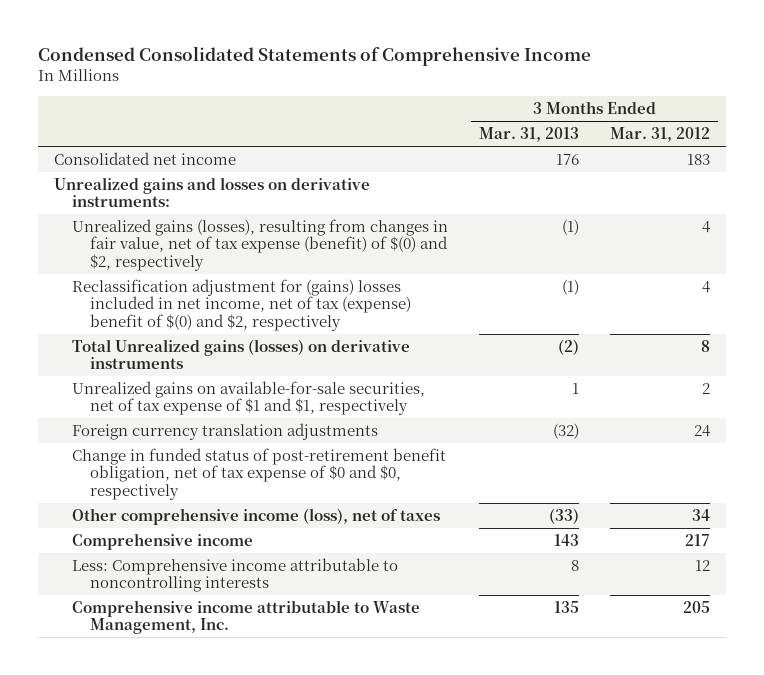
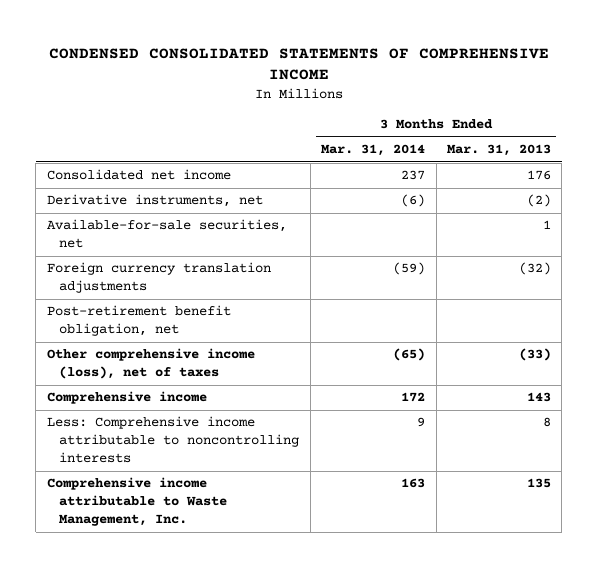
[38,46,592,67] Condensed Consolidated Statements of Comprehensive Income -> [48,47,549,81] CONDENSED CONSOLIDATED STATEMENTS OF COMPREHENSIVE INCOME
[610,127,711,143] Mar. 31, 2012 -> none
none -> [321,144,426,157] Mar. 31, 2014
[53,176,370,208] Unrealized gains and losses on derivative instruments: -> none
[71,218,449,271] Unrealized gains (losses), resulting from changes in fair value, net of tax expense (benefit) of $(0) and $2, respectively -> none
[71,278,412,331] Reclassification adjustment for (gains) losses included in net income, net of tax (expense) benefit of $(0) and $2, respectively -> none
[71,338,410,370] Total Unrealized gains (losses) on derivative instruments -> [46,194,263,208] Derivative instruments, net
[71,380,425,416] Unrealized gains on available-for-sale securities, net of tax expense of $1 and $1, respectively -> [46,219,287,249] Available-for-sale securities, net
[71,447,446,500] Change in funded status of post-retirement benefit obligation, net of tax expense of $0 and $0, respectively -> [46,305,231,337] Post-retirement benefit obligation, net

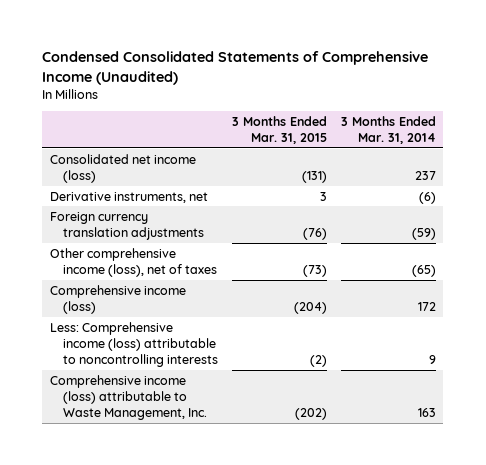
[48,47,549,81] CONDENSED CONSOLIDATED STATEMENTS OF COMPREHENSIVE INCOME -> [42,51,429,85] Condensed Consolidated Statements of Comprehensive Income (Unaudited)
[446,144,551,157] Mar. 31, 2013 -> none
none -> [232,115,328,145] 3 Months Ended Mar. 31, 2015
[46,169,231,181] Consolidated net income -> [49,153,196,183] Consolidated net income (loss)
[46,219,287,249] Available-for-sale securities, net -> none
[46,305,231,337] Post-retirement benefit obligation, net -> none
[46,391,207,405] Comprehensive income -> [49,284,186,314] Comprehensive income (loss)
[46,416,300,464] Less: Comprehensive income attributable to noncontrolling interests -> [49,321,218,368] Less: Comprehensive income (loss) attributable to noncontrolling interests
[46,477,228,527] Comprehensive income attributable to Waste Management, Inc. -> [49,374,207,421] Comprehensive income (loss) attributable to Waste Management, Inc.

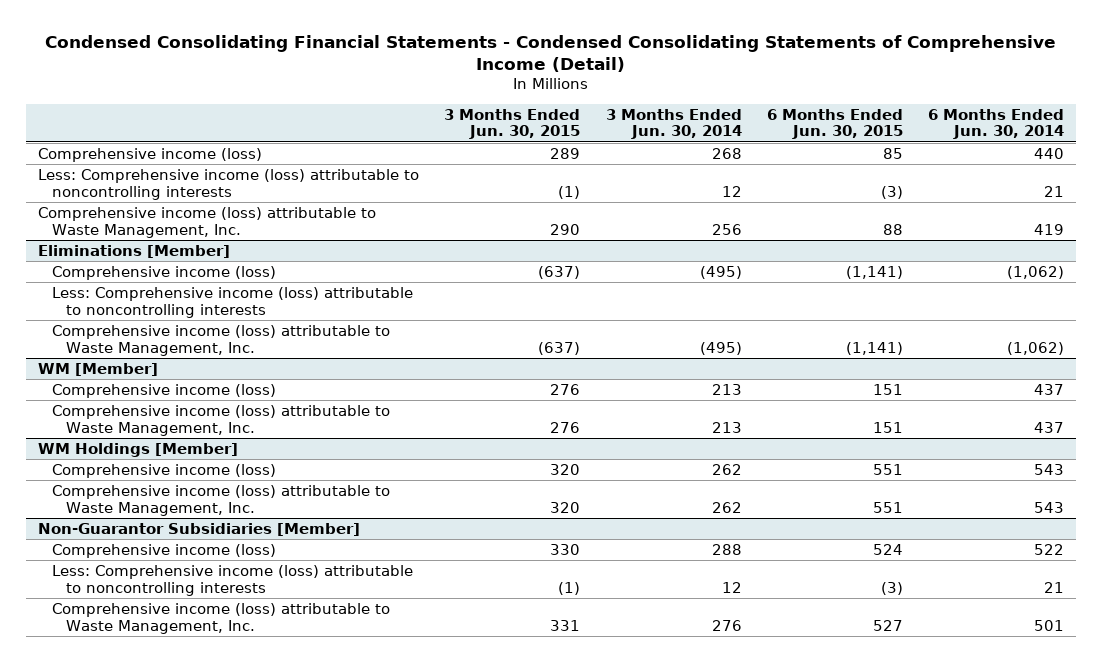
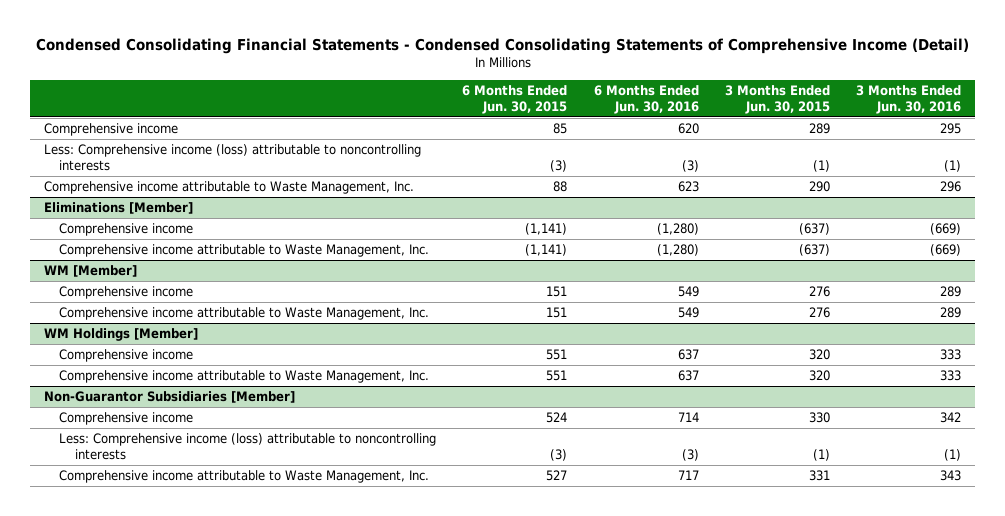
[605,108,742,140] 3 Months Ended Jun. 30, 2014 -> none
[927,108,1064,140] 6 Months Ended Jun. 30, 2014 -> none
none -> [593,85,699,114] 6 Months Ended Jun. 30, 2016
none -> [856,85,962,114] 3 Months Ended Jun. 30, 2016
[38,147,263,162] Comprehensive income (loss) -> [43,123,178,137] Comprehensive income
[38,206,377,238] Comprehensive income (loss) attributable to Waste Management, Inc. -> [43,181,414,195] Comprehensive income attributable to Waste Management, Inc.
[51,286,413,318] Less: Comprehensive income (loss) attributable to noncontrolling interests -> none
[51,265,276,280] Comprehensive income (loss) -> [59,223,194,237] Comprehensive income
[51,324,390,356] Comprehensive income (loss) attributable to Waste Management, Inc. -> [59,244,430,258] Comprehensive income attributable to Waste Management, Inc.
[51,383,276,398] Comprehensive income (loss) -> [59,286,194,300] Comprehensive income
[51,404,390,436] Comprehensive income (loss) attributable to Waste Management, Inc. -> [59,307,430,321] Comprehensive income attributable to Waste Management, Inc.
[51,463,276,478] Comprehensive income (loss) -> [59,349,194,363] Comprehensive income
[51,484,390,516] Comprehensive income (loss) attributable to Waste Management, Inc. -> [59,370,430,384] Comprehensive income attributable to Waste Management, Inc.
[51,543,276,558] Comprehensive income (loss) -> [59,412,194,426] Comprehensive income
[51,602,390,634] Comprehensive income (loss) attributable to Waste Management, Inc. -> [59,470,430,484] Comprehensive income attributable to Waste Management, Inc.

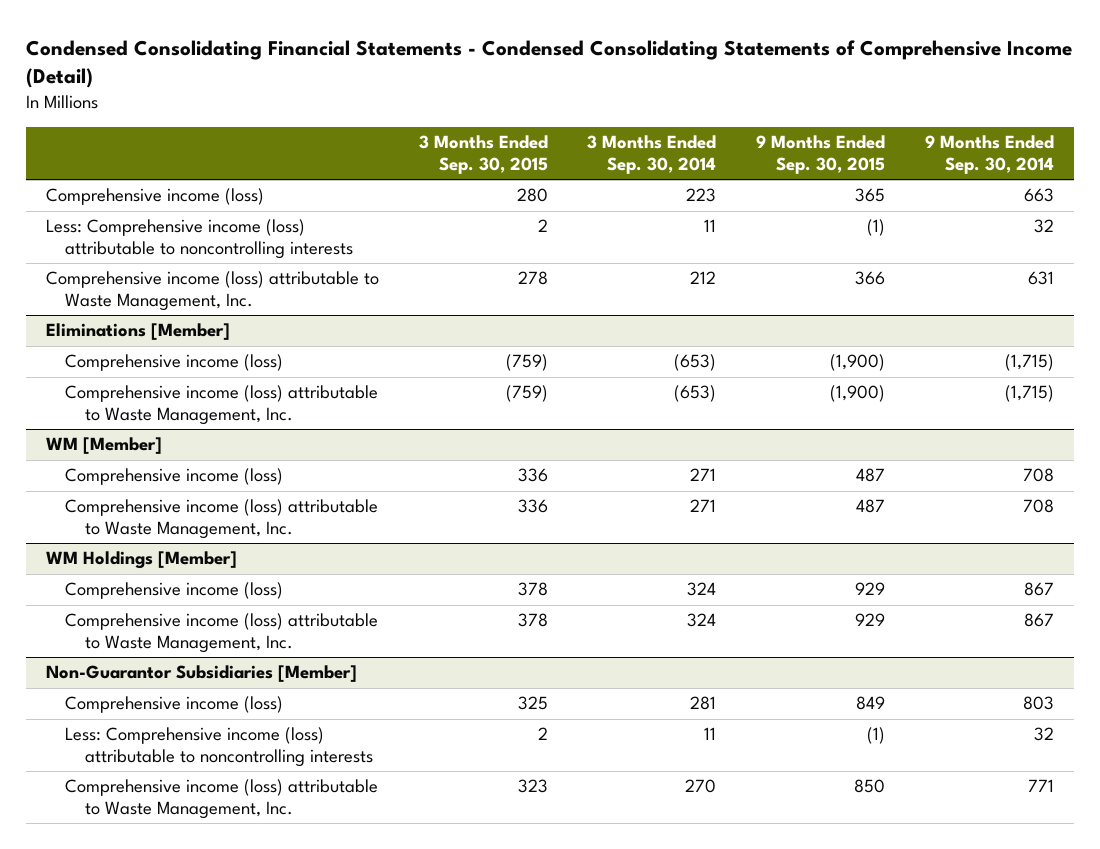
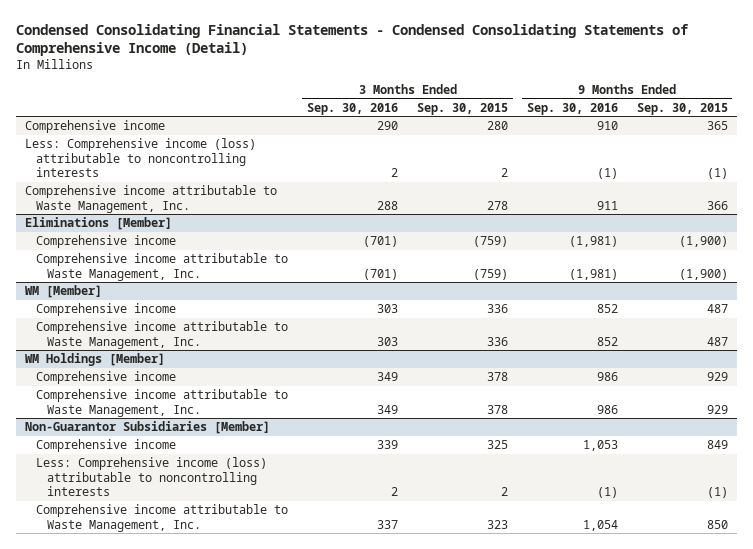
[587,135,717,174] 3 Months Ended Sep. 30, 2014 -> none
[924,135,1054,174] 9 Months Ended Sep. 30, 2014 -> none
none -> [307,102,399,115] Sep. 30, 2016
none -> [526,102,618,115] Sep. 30, 2016
[46,188,265,206] Comprehensive income (loss) -> [25,120,166,134] Comprehensive income
[46,271,380,312] Comprehensive income (loss) attributable to Waste Management, Inc. -> [25,185,278,213] Comprehensive income attributable to Waste Management, Inc.
[65,354,284,372] Comprehensive income (loss) -> [36,235,177,249] Comprehensive income
[65,385,379,426] Comprehensive income (loss) attributable to Waste Management, Inc. -> [36,253,289,281] Comprehensive income attributable to Waste Management, Inc.
[65,468,284,486] Comprehensive income (loss) -> [36,303,177,317] Comprehensive income
[65,499,379,540] Comprehensive income (loss) attributable to Waste Management, Inc. -> [36,321,289,349] Comprehensive income attributable to Waste Management, Inc.
[65,582,284,600] Comprehensive income (loss) -> [36,371,177,385] Comprehensive income
[65,613,379,654] Comprehensive income (loss) attributable to Waste Management, Inc. -> [36,389,289,417] Comprehensive income attributable to Waste Management, Inc.
[65,696,284,714] Comprehensive income (loss) -> [36,439,177,453] Comprehensive income
[65,779,379,820] Comprehensive income (loss) attributable to Waste Management, Inc. -> [36,504,289,532] Comprehensive income attributable to Waste Management, Inc.

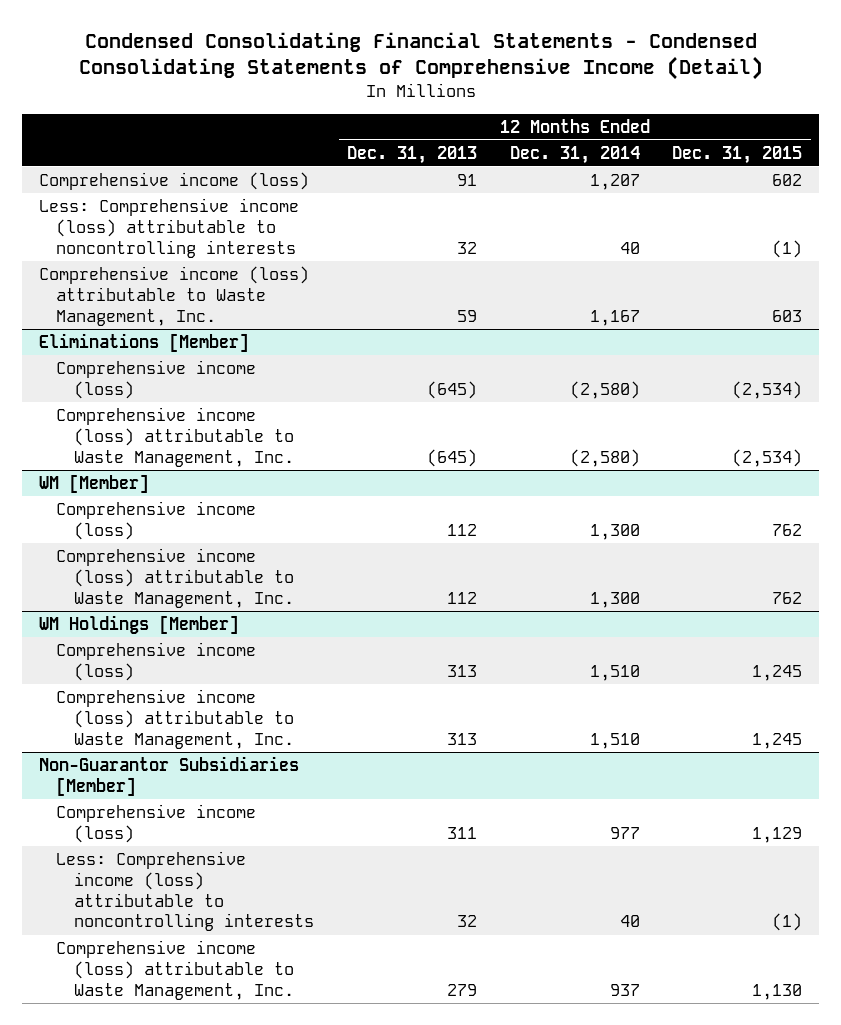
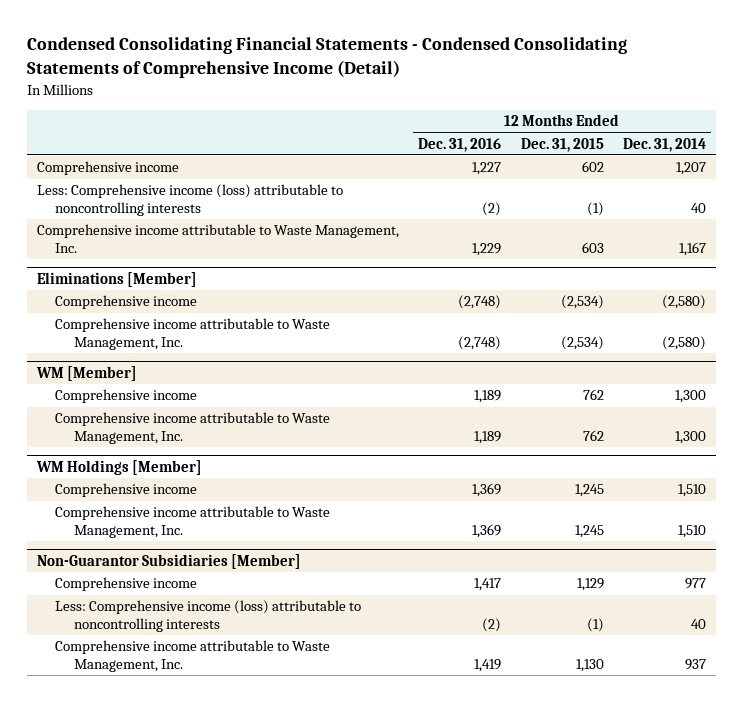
[346,145,477,164] Dec. 31, 2013 -> none
none -> [418,137,502,152] Dec. 31, 2016
[38,171,309,190] Comprehensive income (loss) -> [36,161,179,176] Comprehensive income
[38,265,309,326] Comprehensive income (loss) attributable to Waste Management, Inc. -> [36,224,399,253] Comprehensive income attributable to Waste Management, Inc.
[56,359,257,399] Comprehensive income (loss) -> [55,295,198,310] Comprehensive income
[56,406,294,467] Comprehensive income (loss) attributable to Waste Management, Inc. -> [55,318,331,350] Comprehensive income attributable to Waste Management, Inc.
[56,500,257,540] Comprehensive income (loss) -> [55,389,198,404] Comprehensive income
[56,547,294,608] Comprehensive income (loss) attributable to Waste Management, Inc. -> [55,412,331,444] Comprehensive income attributable to Waste Management, Inc.
[56,641,257,681] Comprehensive income (loss) -> [55,483,198,498] Comprehensive income
[56,688,294,749] Comprehensive income (loss) attributable to Waste Management, Inc. -> [55,506,331,538] Comprehensive income attributable to Waste Management, Inc.
[56,803,257,843] Comprehensive income (loss) -> [55,577,198,592] Comprehensive income
[56,939,294,1000] Comprehensive income (loss) attributable to Waste Management, Inc. -> [55,640,331,672] Comprehensive income attributable to Waste Management, Inc.

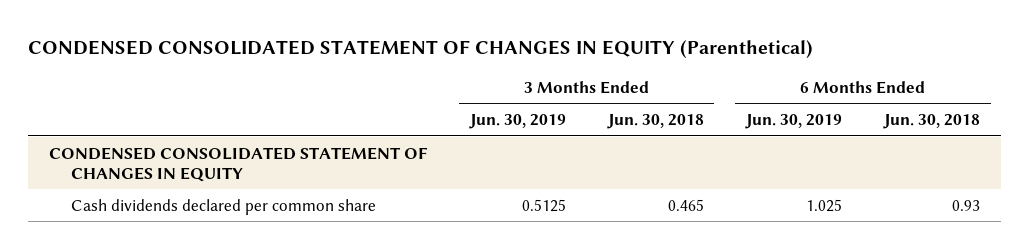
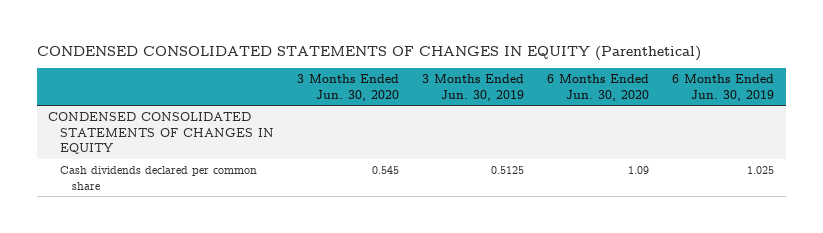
[28,40,814,59] CONDENSED CONSOLIDATED STATEMENT OF CHANGES IN EQUITY (Parenthetical) -> [36,45,701,61] CONDENSED CONSOLIDATED STATEMENTS OF CHANGES IN EQUITY (Parenthetical)
[606,114,704,130] Jun. 30, 2018 -> none
[882,114,980,130] Jun. 30, 2018 -> none
none -> [297,73,400,101] 3 Months Ended Jun. 30, 2020
none -> [547,73,650,101] 6 Months Ended Jun. 30, 2020
[49,146,429,182] CONDENSED CONSOLIDATED STATEMENT OF CHANGES IN EQUITY -> [48,112,275,155] CONDENSED CONSOLIDATED STATEMENTS OF CHANGES IN EQUITY

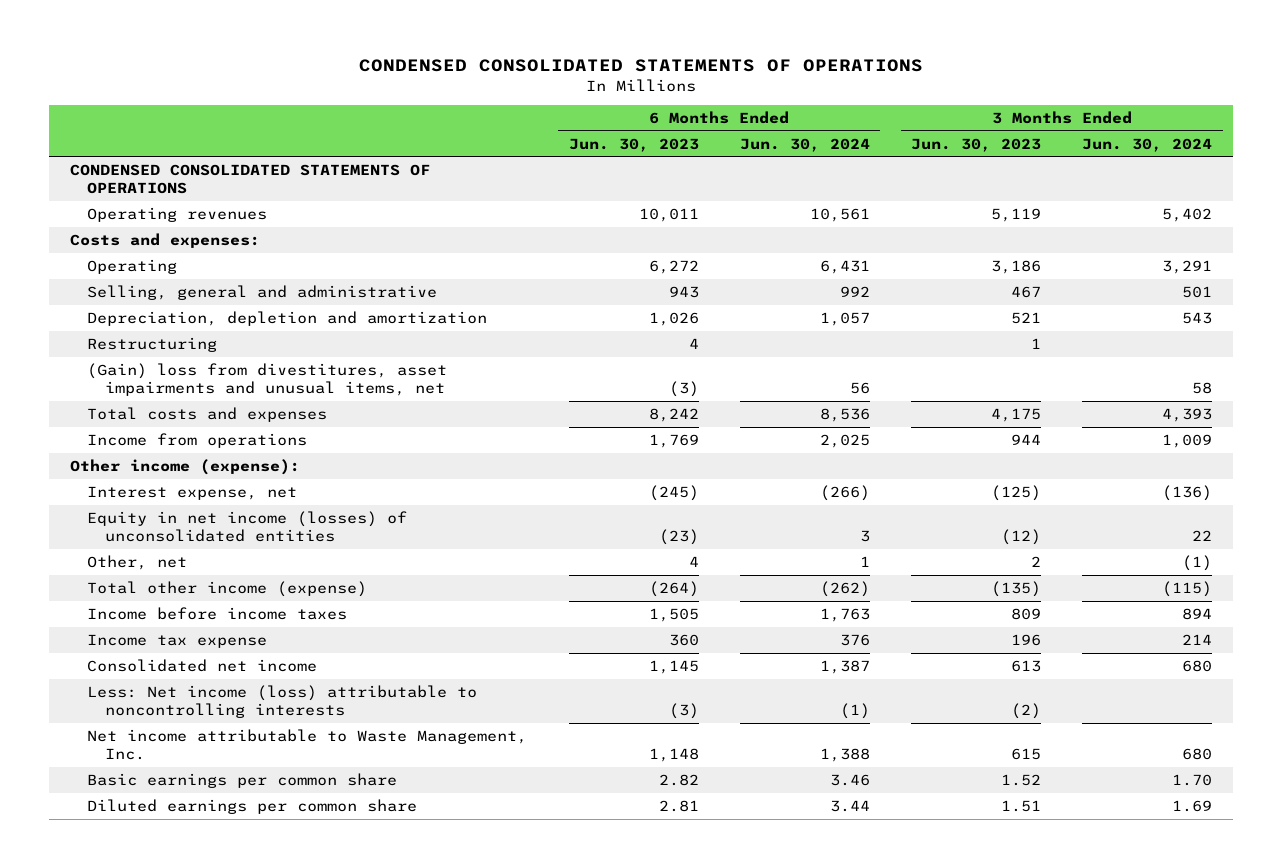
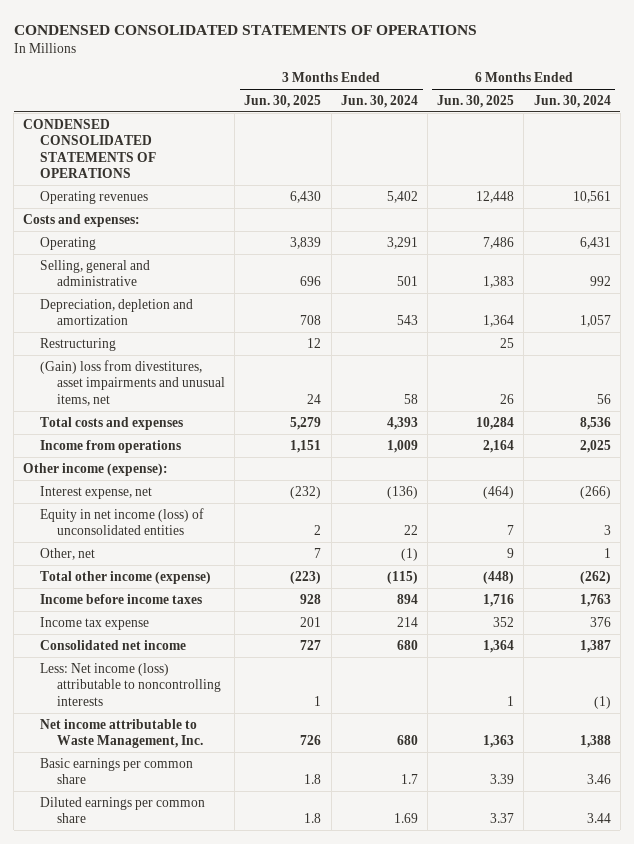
[568,137,699,152] Jun. 30, 2023 -> none
[911,137,1042,152] Jun. 30, 2023 -> none
none -> [244,94,322,108] Jun. 30, 2025
none -> [437,94,515,108] Jun. 30, 2025
[87,510,408,543] Equity in net income (losses) of unconsolidated entities -> [40,507,205,536] Equity in net income (loss) of unconsolidated entities
[1172,773,1213,786] 1.70 -> [400,774,418,785] 1.7

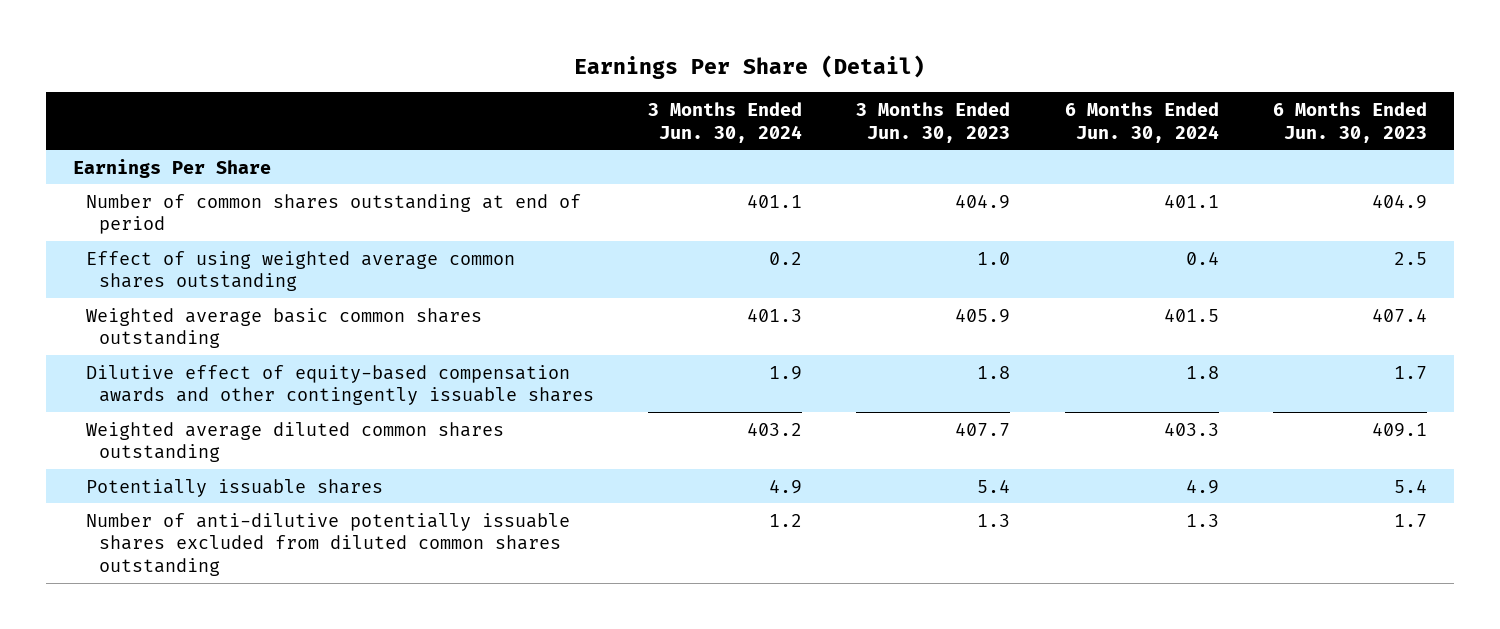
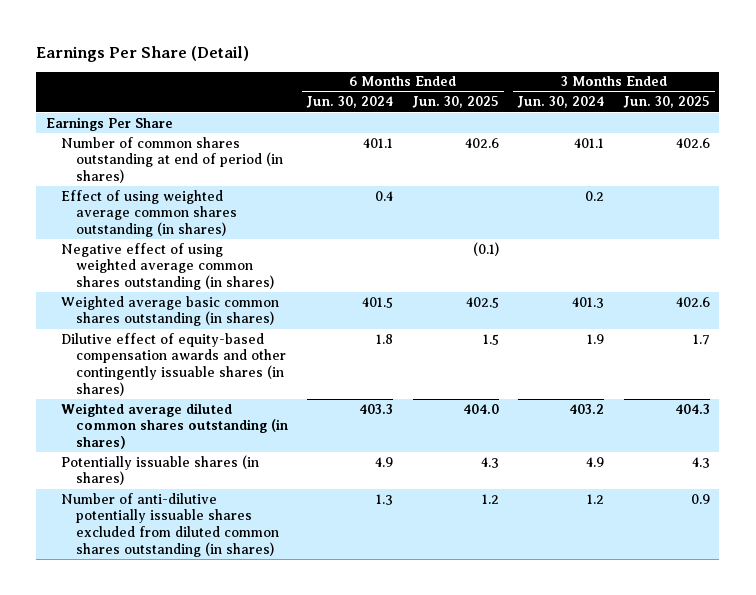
[856,101,1011,143] 3 Months Ended Jun. 30, 2023 -> none
[1272,101,1427,143] 6 Months Ended Jun. 30, 2023 -> none
none -> [411,96,499,109] Jun. 30, 2025
none -> [622,96,710,109] Jun. 30, 2025
[86,193,582,235] Number of common shares outstanding at end of period -> [60,136,283,184] Number of common shares outstanding at end of period (in shares)
[86,250,516,292] Effect of using weighted average common shares outstanding -> [60,189,237,238] Effect of using weighted average common shares outstanding (in shares)
none -> [60,242,274,291] Negative effect of using weighted average common shares outstanding (in shares)
[86,307,483,349] Weighted average basic common shares outstanding -> [60,295,279,327] Weighted average basic common shares outstanding (in shares)
[86,364,594,406] Dilutive effect of equity-based compensation awards and other contingently issuable shares -> [60,332,286,396] Dilutive effect of equity-based compensation awards and other contingently issuable shares (in shares)
[86,421,505,463] Weighted average diluted common shares outstanding -> [60,402,288,450] Weighted average diluted common shares outstanding (in shares)
[86,478,384,497] Potentially issuable shares -> [60,454,259,486] Potentially issuable shares (in shares)
[86,512,571,576] Number of anti-dilutive potentially issuable shares excluded from diluted common shares outstanding -> [60,492,279,557] Number of anti-dilutive potentially issuable shares excluded from diluted common shares outstanding (in shares)

